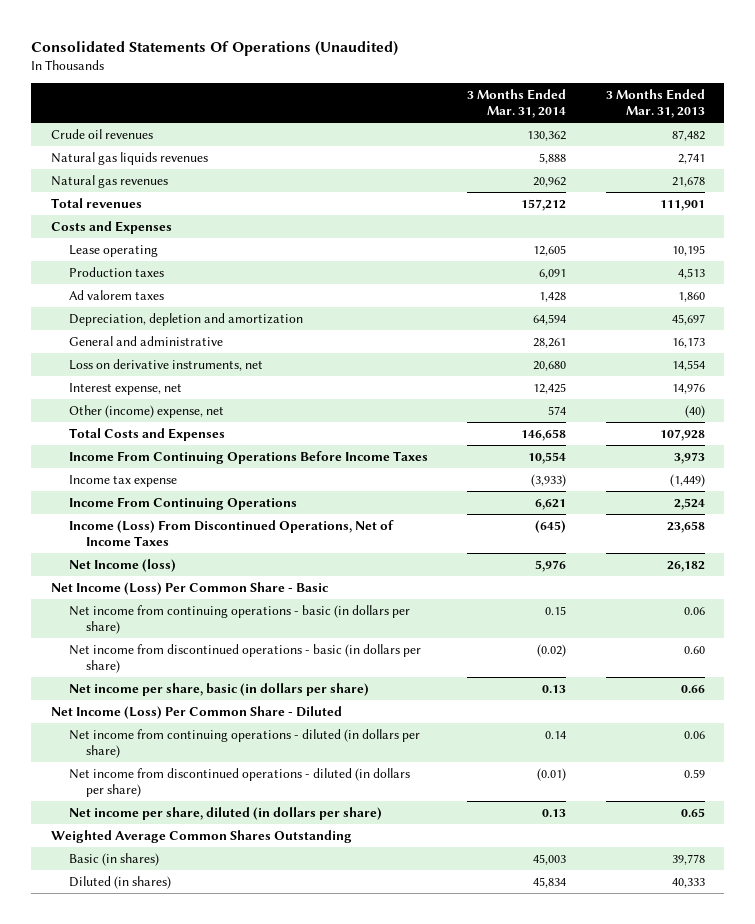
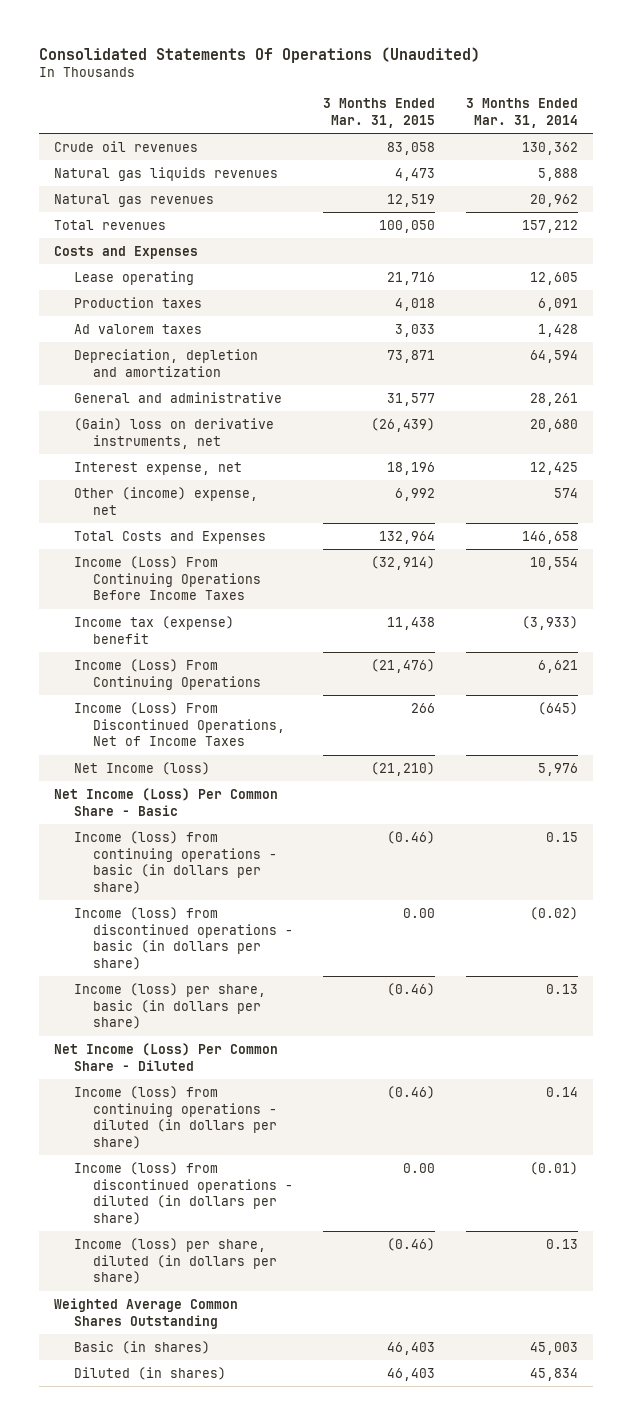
[605,88,705,119] 3 Months Ended Mar. 31, 2013 -> none
none -> [323,98,436,129] 3 Months Ended Mar. 31, 2015
[68,358,263,371] Loss on derivative instruments, net -> [73,417,274,449] (Gain) loss on derivative instruments, net
[68,450,428,464] Income From Continuing Operations Before Income Taxes -> [73,555,262,601] Income (Loss) From Continuing Operations Before Income Taxes
[68,474,177,487] Income tax expense -> [73,615,234,644] Income tax (expense) benefit
[68,496,297,510] Income From Continuing Operations -> [73,658,262,690] Income (Loss) From Continuing Operations
[68,604,410,635] Net income from continuing operations - basic (in dollars per share) -> [73,830,278,895] Income (loss) from continuing operations - basic (in dollars per share)
[68,643,421,674] Net income from discontinued operations - basic (in dollars per share) -> [73,906,294,971] Income (loss) from discontinued operations - basic (in dollars per share)
[68,682,369,696] Net income per share, basic (in dollars per share) -> [73,982,266,1030] Income (loss) per share, basic (in dollars per share)
[68,728,420,759] Net income from continuing operations - diluted (in dollars per share) -> [73,1085,278,1150] Income (loss) from continuing operations - diluted (in dollars per share)
[68,767,410,798] Net income from discontinued operations - diluted (in dollars per share) -> [73,1161,294,1226] Income (loss) from discontinued operations - diluted (in dollars per share)
[68,806,382,820] Net income per share, diluted (in dollars per share) -> [73,1237,278,1285] Income (loss) per share, diluted (in dollars per share)

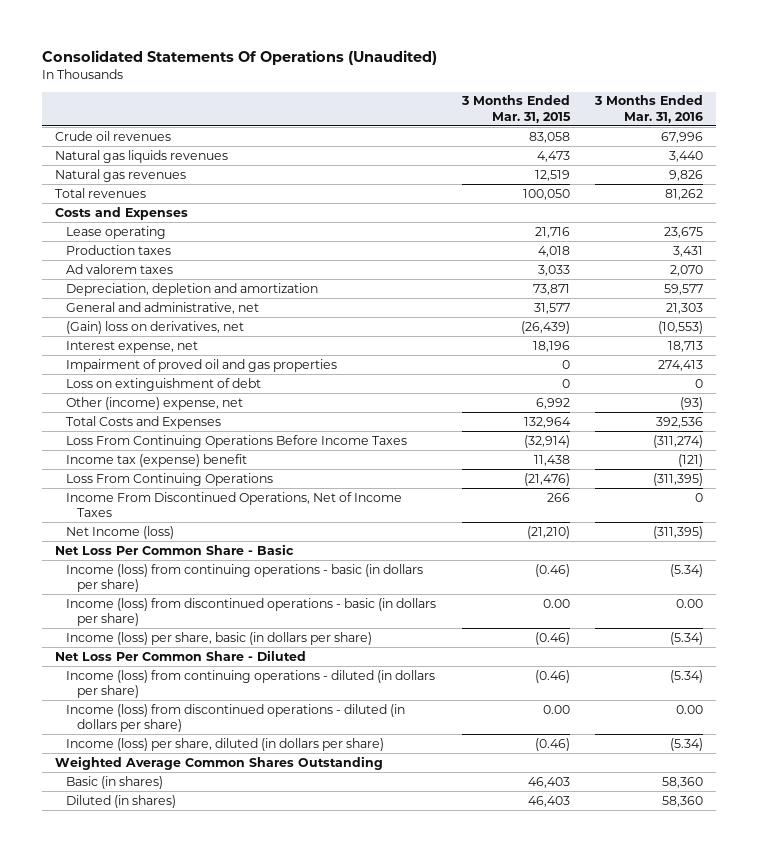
[465,98,578,129] 3 Months Ended Mar. 31, 2014 -> none
none -> [594,95,704,123] 3 Months Ended Mar. 31, 2016
[73,391,282,403] General and administrative -> [66,301,260,314] General and administrative, net
[73,417,274,449] (Gain) loss on derivative instruments, net -> [66,320,245,334] (Gain) loss on derivatives, net
none -> [66,358,338,372] Impairment of proved oil and gas properties
none -> [66,377,262,391] Loss on extinguishment of debt
[73,555,262,601] Income (Loss) From Continuing Operations Before Income Taxes -> [66,434,408,448] Loss From Continuing Operations Before Income Taxes
[73,658,262,690] Income (Loss) From Continuing Operations -> [66,472,274,486] Loss From Continuing Operations
[73,701,286,747] Income (Loss) From Discontinued Operations, Net of Income Taxes -> [66,491,403,517] Income From Discontinued Operations, Net of Income Taxes
[54,787,279,816] Net Income (Loss) Per Common Share - Basic -> [55,543,295,555] Net Loss Per Common Share - Basic
[54,1042,279,1071] Net Income (Loss) Per Common Share - Diluted -> [55,649,307,661] Net Loss Per Common Share - Diluted

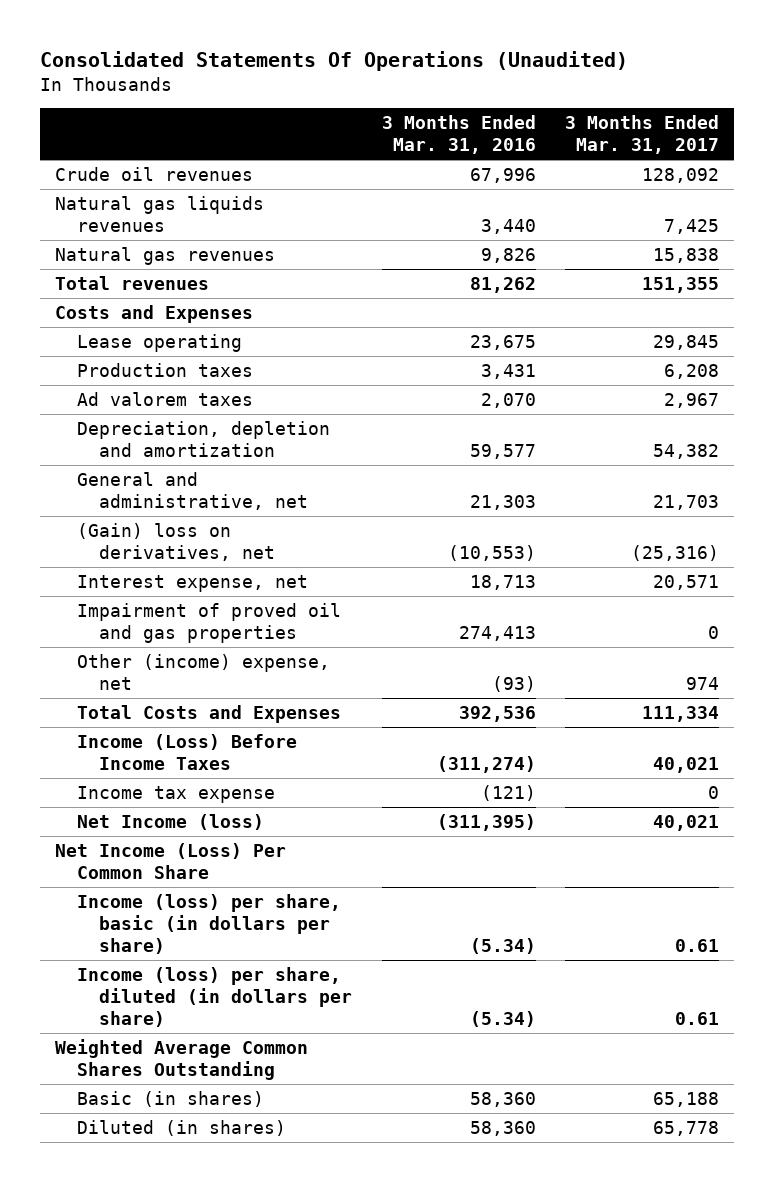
[460,95,571,123] 3 Months Ended Mar. 31, 2015 -> none
none -> [565,114,720,154] 3 Months Ended Mar. 31, 2017
[66,377,262,391] Loss on extinguishment of debt -> none
[66,472,274,486] Loss From Continuing Operations -> none
[66,491,403,517] Income From Discontinued Operations, Net of Income Taxes -> none
[66,434,408,448] Loss From Continuing Operations Before Income Taxes -> [76,733,297,770] Income (Loss) Before Income Taxes
[66,453,248,467] Income tax (expense) benefit -> [76,785,275,803] Income tax expense
[66,563,424,592] Income (loss) from continuing operations - basic (in dollars per share) -> none
[66,597,437,626] Income (loss) from discontinued operations - basic (in dollars per share) -> none
[55,543,295,555] Net Loss Per Common Share - Basic -> [54,842,286,879] Net Income (Loss) Per Common Share
[55,649,307,661] Net Loss Per Common Share - Diluted -> none
[66,669,436,698] Income (loss) from continuing operations - diluted (in dollars per share) -> none
[66,703,406,732] Income (loss) from discontinued operations - diluted (in dollars per share) -> none

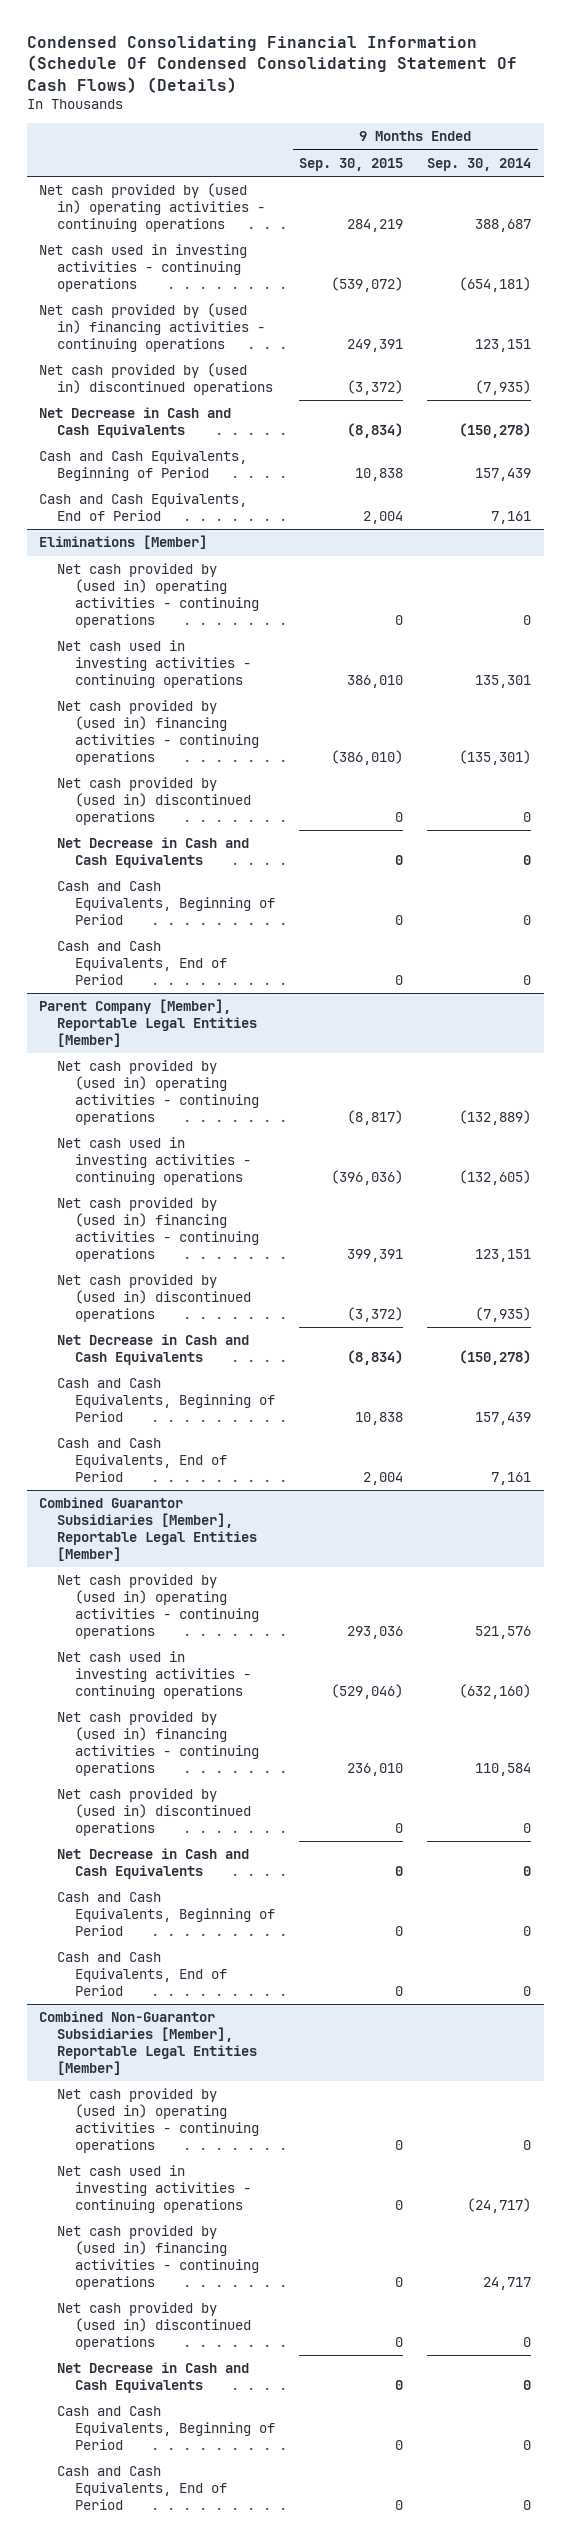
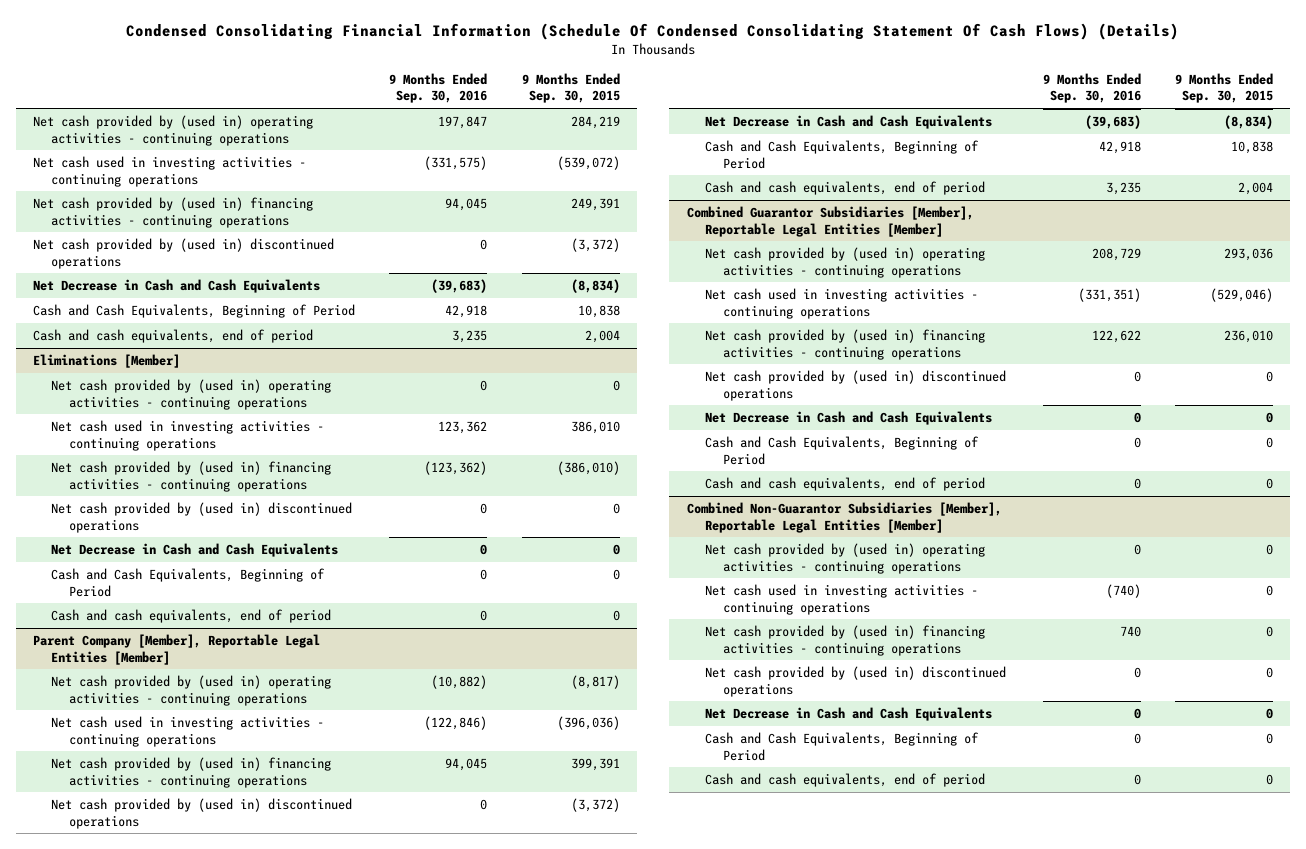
[427,158,532,172] Sep. 30, 2014 -> none
none -> [389,72,488,104] 9 Months Ended Sep. 30, 2016
[38,493,247,522] Cash and Cash Equivalents, End of Period -> [33,328,314,343] Cash and cash equivalents, end of period
[56,941,227,985] Cash and Cash Equivalents, End of Period -> [51,608,332,623] Cash and cash equivalents, end of period
[56,1438,227,1482] Cash and Cash Equivalents, End of Period -> [704,180,985,195] Cash and cash equivalents, end of period
[56,1952,227,1996] Cash and Cash Equivalents, End of Period -> [704,476,985,491] Cash and cash equivalents, end of period
[56,2466,227,2510] Cash and Cash Equivalents, End of Period -> [704,772,985,787] Cash and cash equivalents, end of period

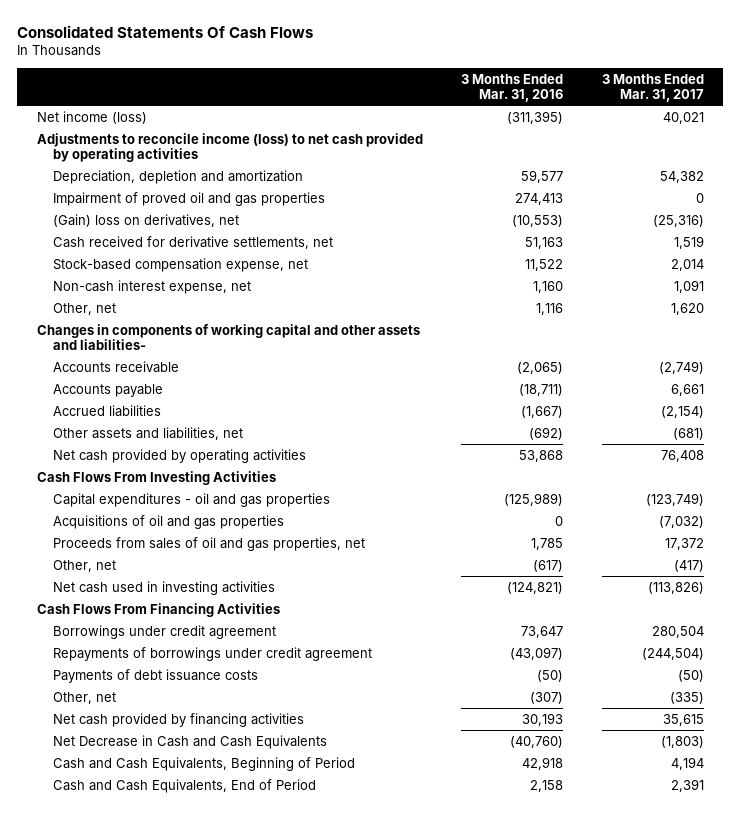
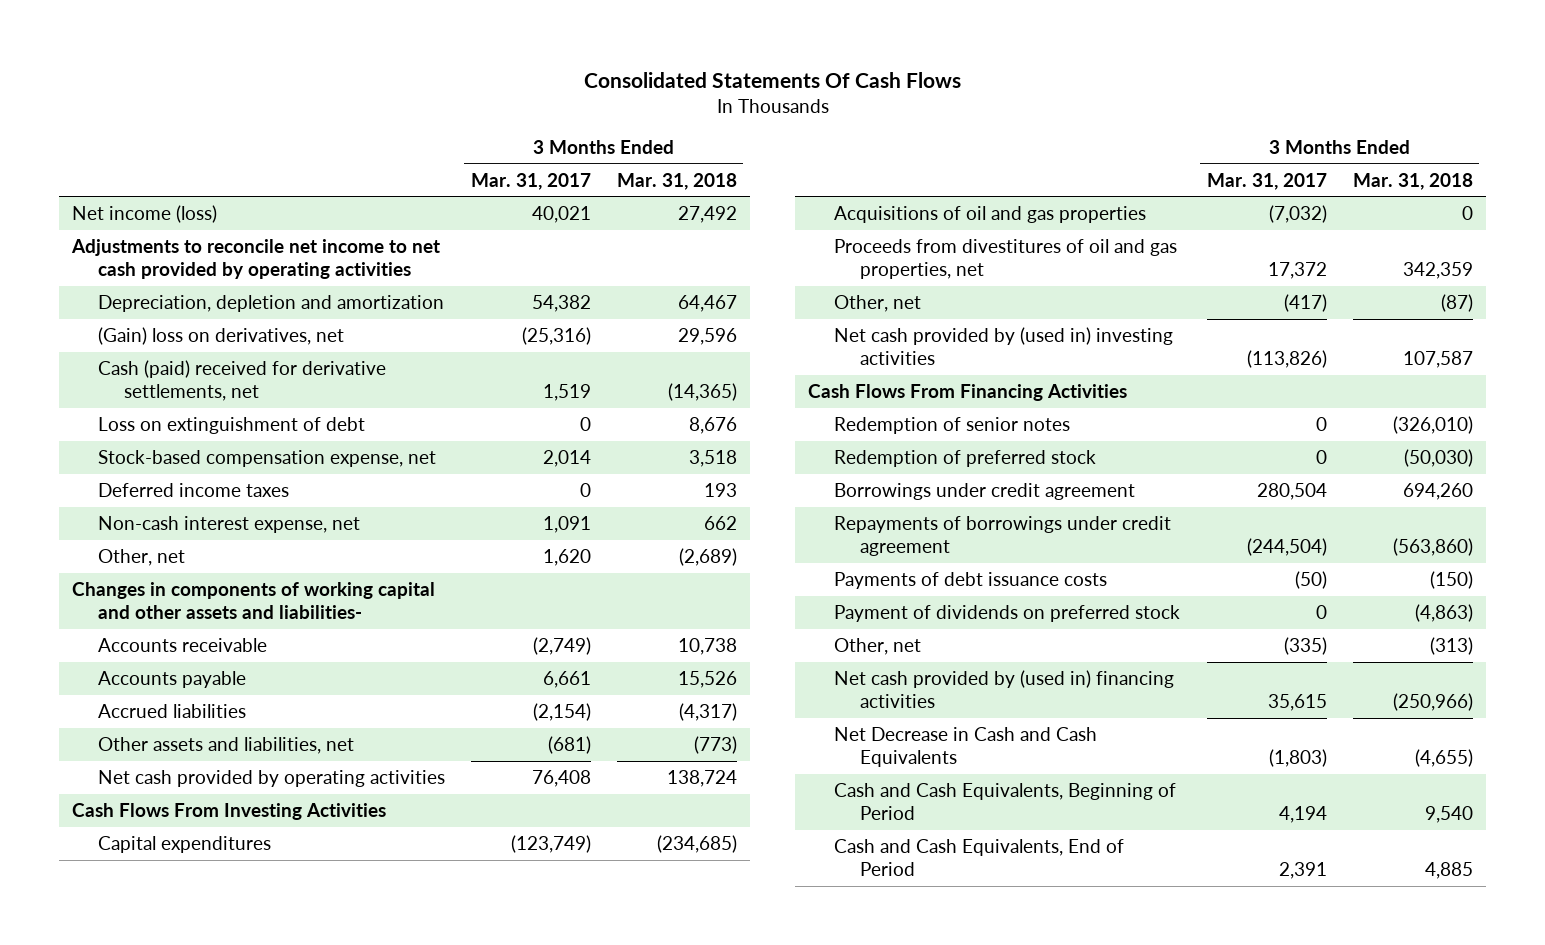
[461,73,564,102] 3 Months Ended Mar. 31, 2016 -> none
none -> [616,172,737,190] Mar. 31, 2018
[36,132,423,162] Adjustments to reconcile income (loss) to net cash provided by operating activities -> [71,238,441,280] Adjustments to reconcile net income to net cash provided by operating activities
[53,191,326,206] Impairment of proved oil and gas properties -> none
[53,235,334,249] Cash received for derivative settlements, net -> [98,359,387,402] Cash (paid) received for derivative settlements, net
none -> [98,416,366,434] Loss on extinguishment of debt
none -> [98,482,290,497] Deferred income taxes
[53,492,331,507] Capital expenditures - oil and gas properties -> [98,835,272,853] Capital expenditures
[53,536,366,551] Proceeds from sales of oil and gas properties, net -> [834,238,1178,280] Proceeds from divestitures of oil and gas properties, net
[53,580,276,595] Net cash used in investing activities -> [834,326,1174,366] Net cash provided by (used in) investing activities
none -> [834,416,1071,434] Redemption of senior notes
none -> [834,449,1097,467] Redemption of preferred stock
none -> [834,604,1181,622] Payment of dividends on preferred stock
[53,712,305,727] Net cash provided by financing activities -> [834,669,1175,709] Net cash provided by (used in) financing activities

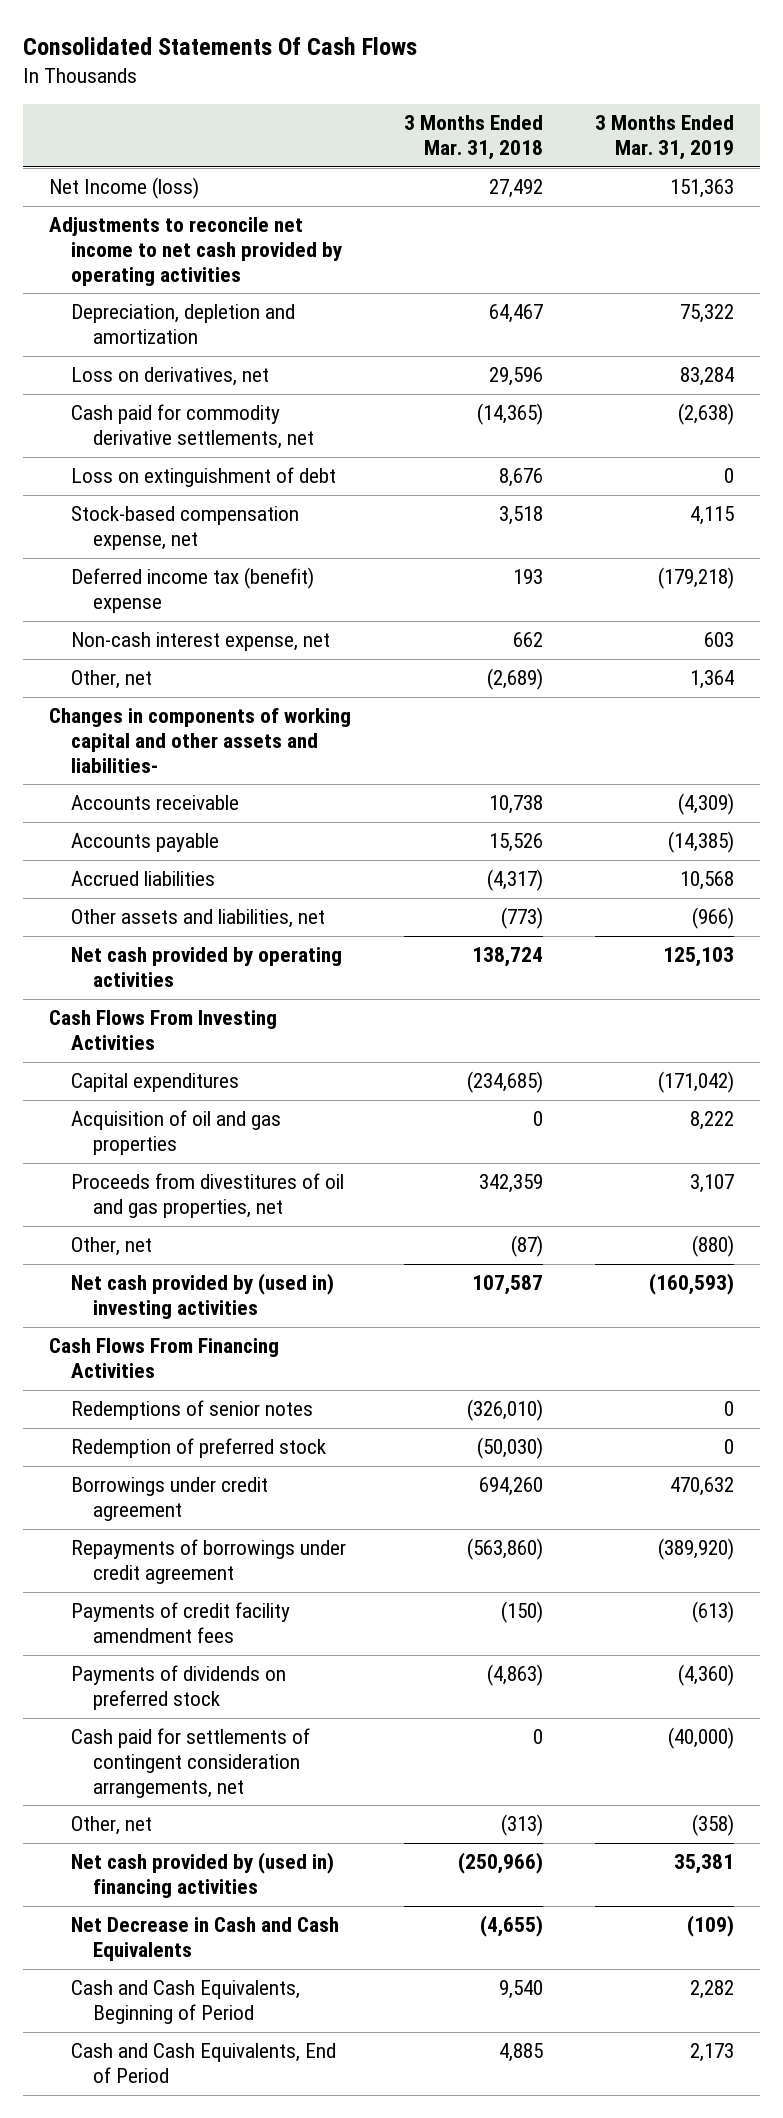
[470,172,591,190] Mar. 31, 2017 -> none
none -> [595,115,735,161] 3 Months Ended Mar. 31, 2019
[72,204,218,223] Net income (loss) -> [49,177,200,200] Net Income (loss)
[98,326,345,345] (Gain) loss on derivatives, net -> [71,367,270,387] Loss on derivatives, net
[98,359,387,402] Cash (paid) received for derivative settlements, net -> [71,404,315,449] Cash paid for commodity derivative settlements, net
[98,482,290,497] Deferred income taxes -> [71,567,315,613] Deferred income tax (benefit) expense
[834,205,1147,223] Acquisitions of oil and gas properties -> [71,1110,282,1155] Acquisition of oil and gas properties
[834,416,1071,434] Redemption of senior notes -> [71,1400,314,1421] Redemptions of senior notes
[834,571,1108,589] Payments of debt issuance costs -> [71,1602,291,1643] Payments of credit facility amendment fees
[834,604,1181,622] Payment of dividends on preferred stock -> [71,1665,287,1710] Payments of dividends on preferred stock
none -> [71,1728,311,1798] Cash paid for settlements of contingent consideration arrangements, net

